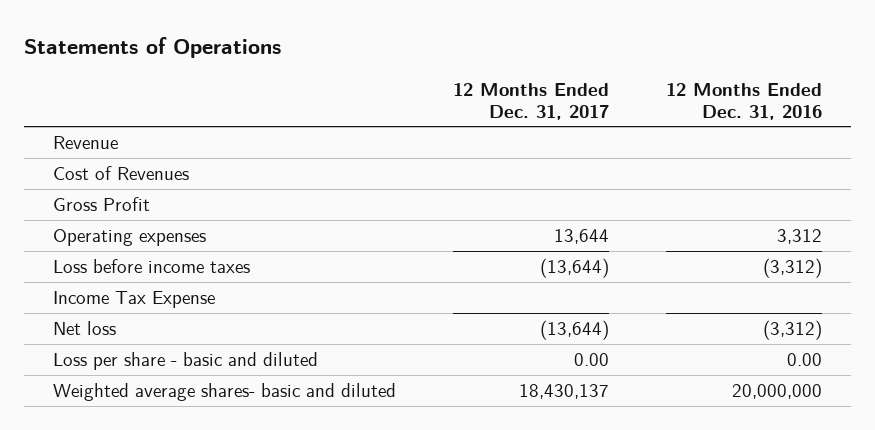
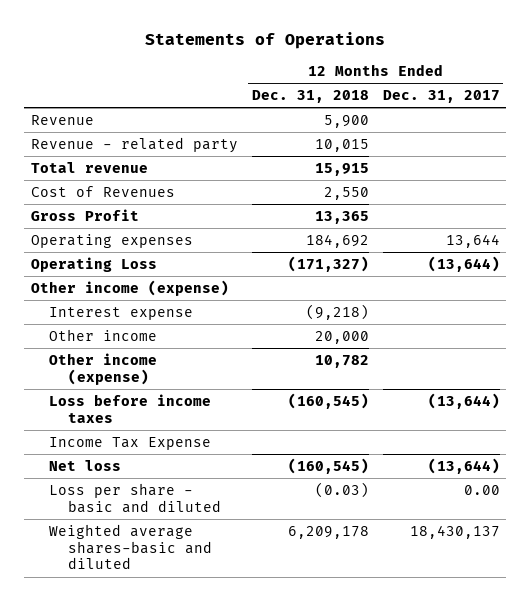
[666,82,823,120] 12 Months Ended Dec. 31, 2016 -> none
none -> [251,90,369,104] Dec. 31, 2018
none -> [30,136,238,153] Revenue - related party
none -> [30,161,148,173] Total revenue
none -> [30,256,157,272] Operating Loss
none -> [30,279,229,296] Other income (expense)
none -> [49,306,194,320] Interest expense
none -> [49,328,158,341] Other income
none -> [49,352,158,385] Other income (expense)
[52,383,396,402] Weighted average shares- basic and diluted -> [49,523,212,570] Weighted average shares-basic and diluted

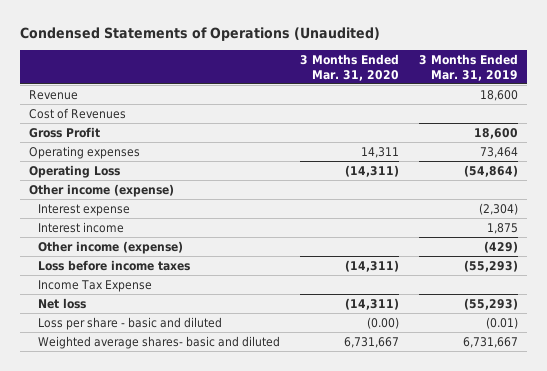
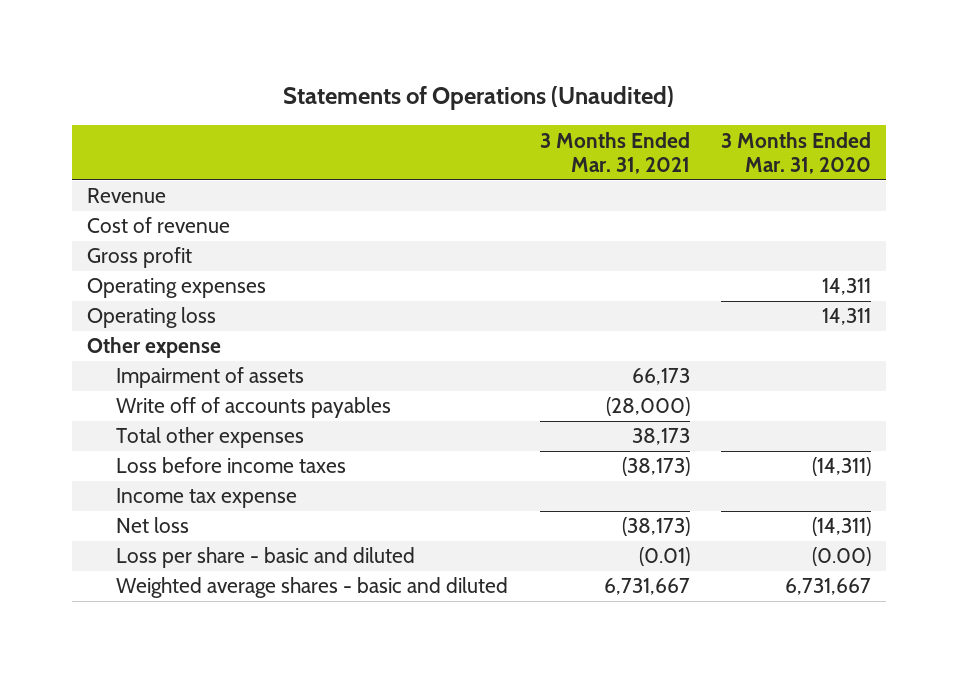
[19,27,380,42] Condensed Statements of Operations (Unaudited) -> [283,86,675,111] Statements of Operations (Unaudited)
[418,53,518,81] 3 Months Ended Mar. 31, 2019 -> none
none -> [539,131,690,175] 3 Months Ended Mar. 31, 2021
[29,107,127,119] Cost of Revenues -> [87,217,231,234] Cost of revenue
[29,126,101,138] Gross Profit -> [87,247,193,269] Gross profit
[38,203,131,216] Interest expense -> none
[38,221,125,233] Interest income -> none
[29,164,121,178] Operating Loss -> [87,307,217,329] Operating loss
[345,164,400,177] (14,311) -> [821,308,871,326] 14,311
[29,183,175,197] Other income (expense) -> [87,337,222,359] Other expense
none -> [116,367,305,389] Impairment of assets
none -> [116,397,392,419] Write off of accounts payables
[38,240,184,254] Other income (expense) -> [116,427,305,449] Total other expenses
[38,279,153,292] Income Tax Expense -> [116,488,298,509] Income tax expense
[38,335,281,349] Weighted average shares- basic and diluted -> [116,577,509,599] Weighted average shares - basic and diluted

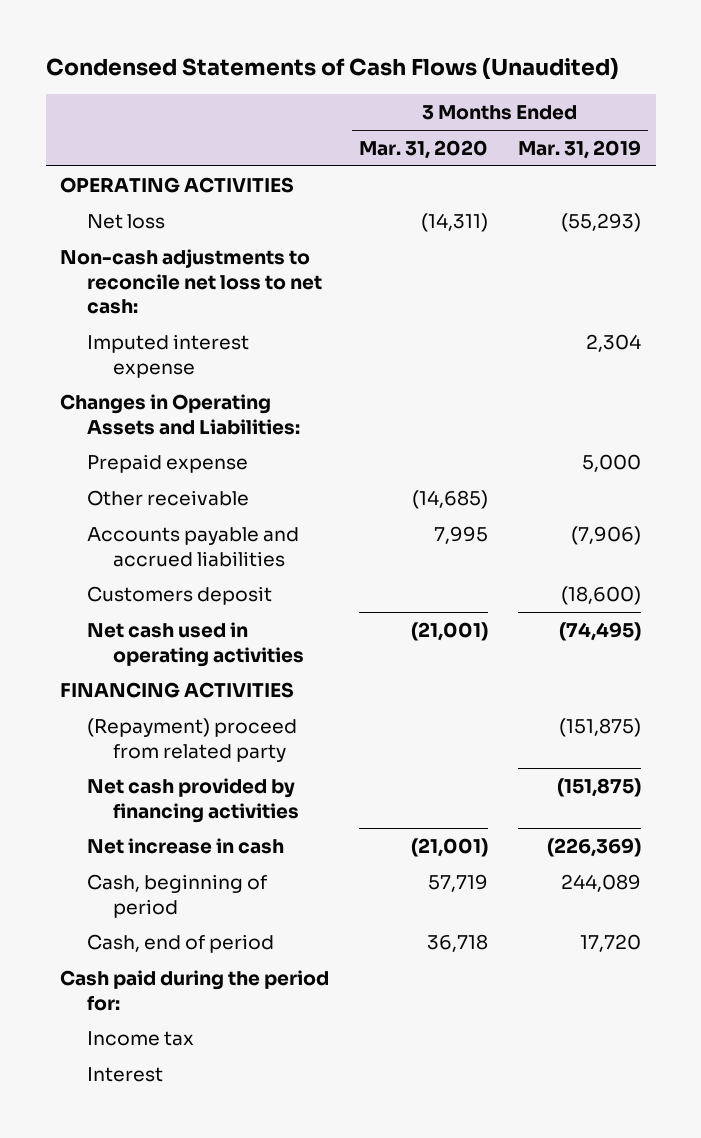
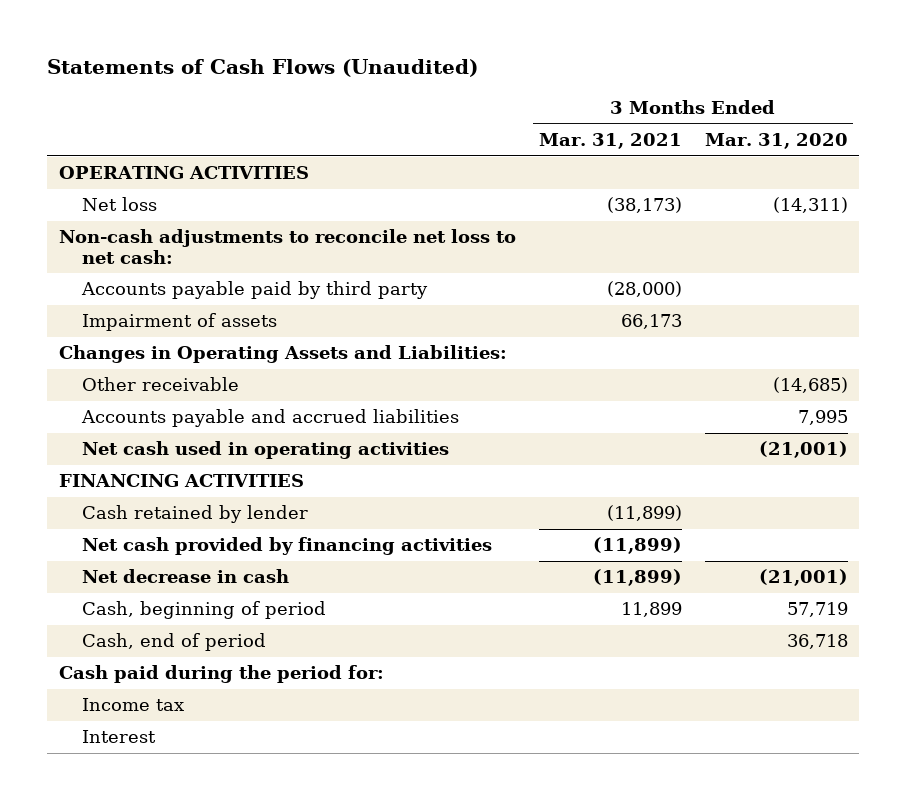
[45,57,619,81] Condensed Statements of Cash Flows (Unaudited) -> [47,59,479,78] Statements of Cash Flows (Unaudited)
[517,139,641,159] Mar. 31, 2019 -> none
none -> [538,133,682,150] Mar. 31, 2021
[86,333,249,378] Imputed interest expense -> none
none -> [81,281,429,300] Accounts payable paid by third party
none -> [82,313,278,332] Impairment of assets
[86,453,248,473] Prepaid expense -> none
[86,585,272,605] Customers deposit -> none
[86,717,297,762] (Repayment) proceed from related party -> none
none -> [82,505,309,524] Cash retained by lender
[86,837,284,854] Net increase in cash -> [82,569,290,584] Net decrease in cash

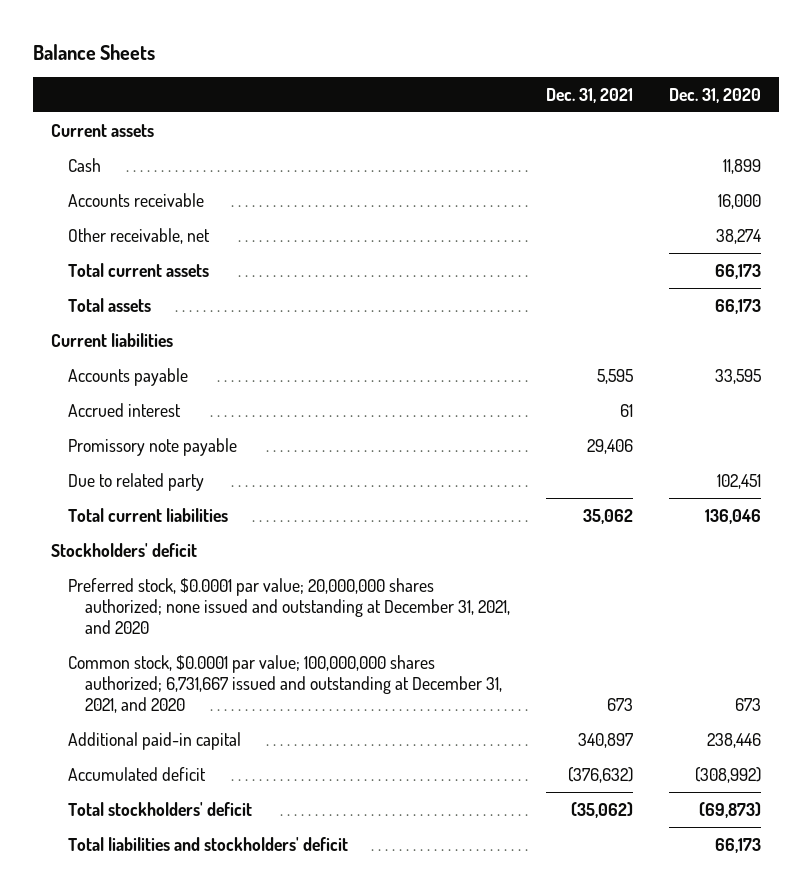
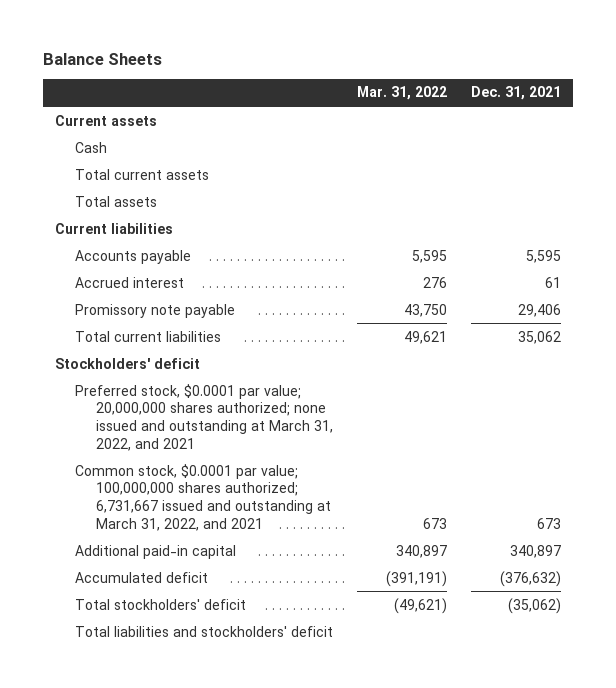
[669,87,762,103] Dec. 31, 2020 -> none
none -> [357,86,448,101] Mar. 31, 2022
[67,192,204,207] Accounts receivable -> none
[67,227,210,244] Other receivable, net -> none
[67,472,204,491] Due to related party -> none
[67,577,510,634] Preferred stock, $0.0001 par value; 20,000,000 shares authorized; none issued and outstanding at December 31, 2021, and 2020 -> [75,383,334,451] Preferred stock, $0.0001 par value; 20,000,000 shares authorized; none issued and outstanding at March 31, 2022, and 2021
[67,654,502,713] Common stock, $0.0001 par value; 100,000,000 shares authorized; 6,731,667 issued and outstanding at December 31, 2021, and 2020 -> [75,463,332,531] Common stock, $0.0001 par value; 100,000,000 shares authorized; 6,731,667 issued and outstanding at March 31, 2022, and 2021

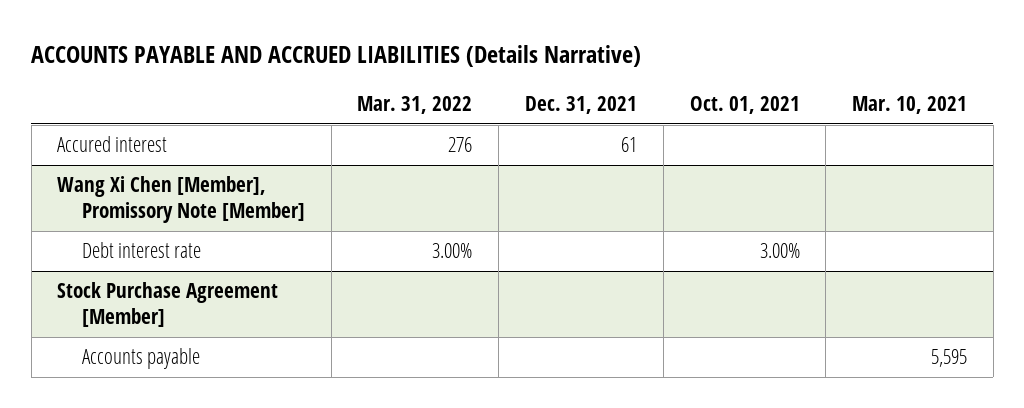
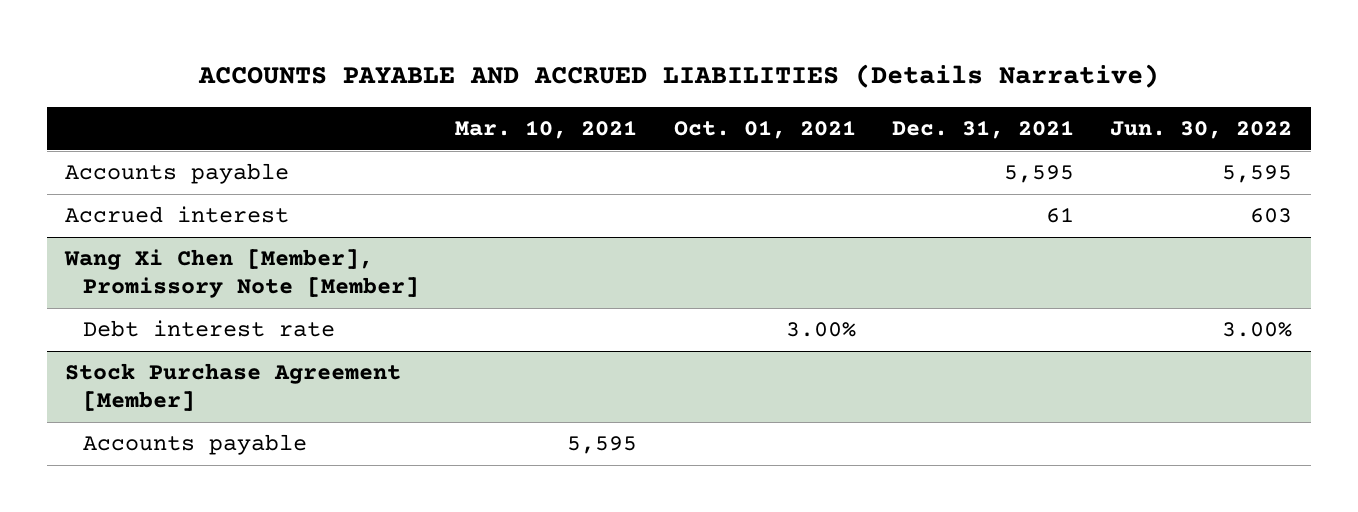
[357,95,473,114] Mar. 31, 2022 -> none
none -> [1110,120,1293,139] Jun. 30, 2022
none -> [65,163,290,185] Accounts payable
[57,136,168,153] Accured interest -> [65,206,290,224] Accrued interest

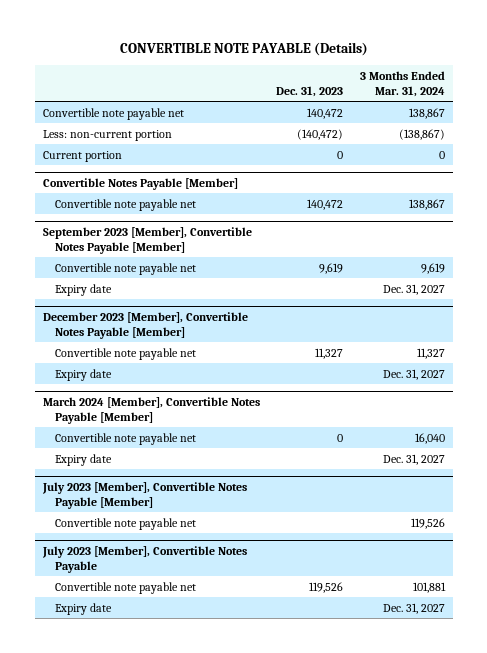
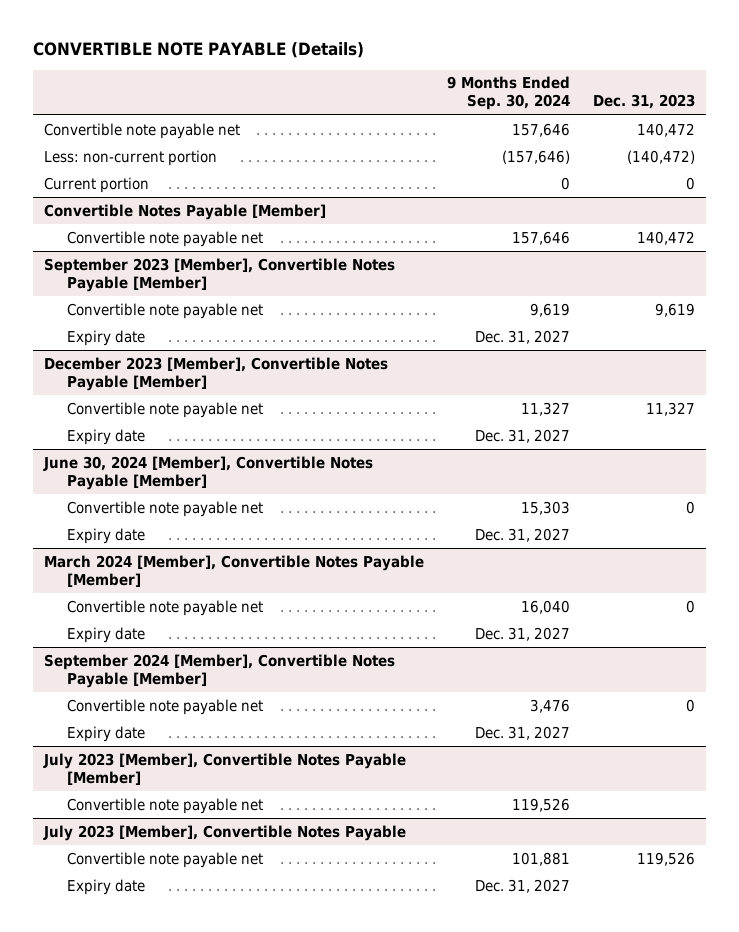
[359,70,445,97] 3 Months Ended Mar. 31, 2024 -> none
none -> [447,76,571,111] 9 Months Ended Sep. 30, 2024
none -> [43,455,374,490] June 30, 2024 [Member], Convertible Notes Payable [Member]
none -> [66,500,263,517] Convertible note payable net
none -> [66,527,145,544] Expiry date
none -> [44,653,396,688] September 2024 [Member], Convertible Notes Payable [Member]
none -> [66,698,263,715] Convertible note payable net
none -> [66,725,145,742] Expiry date

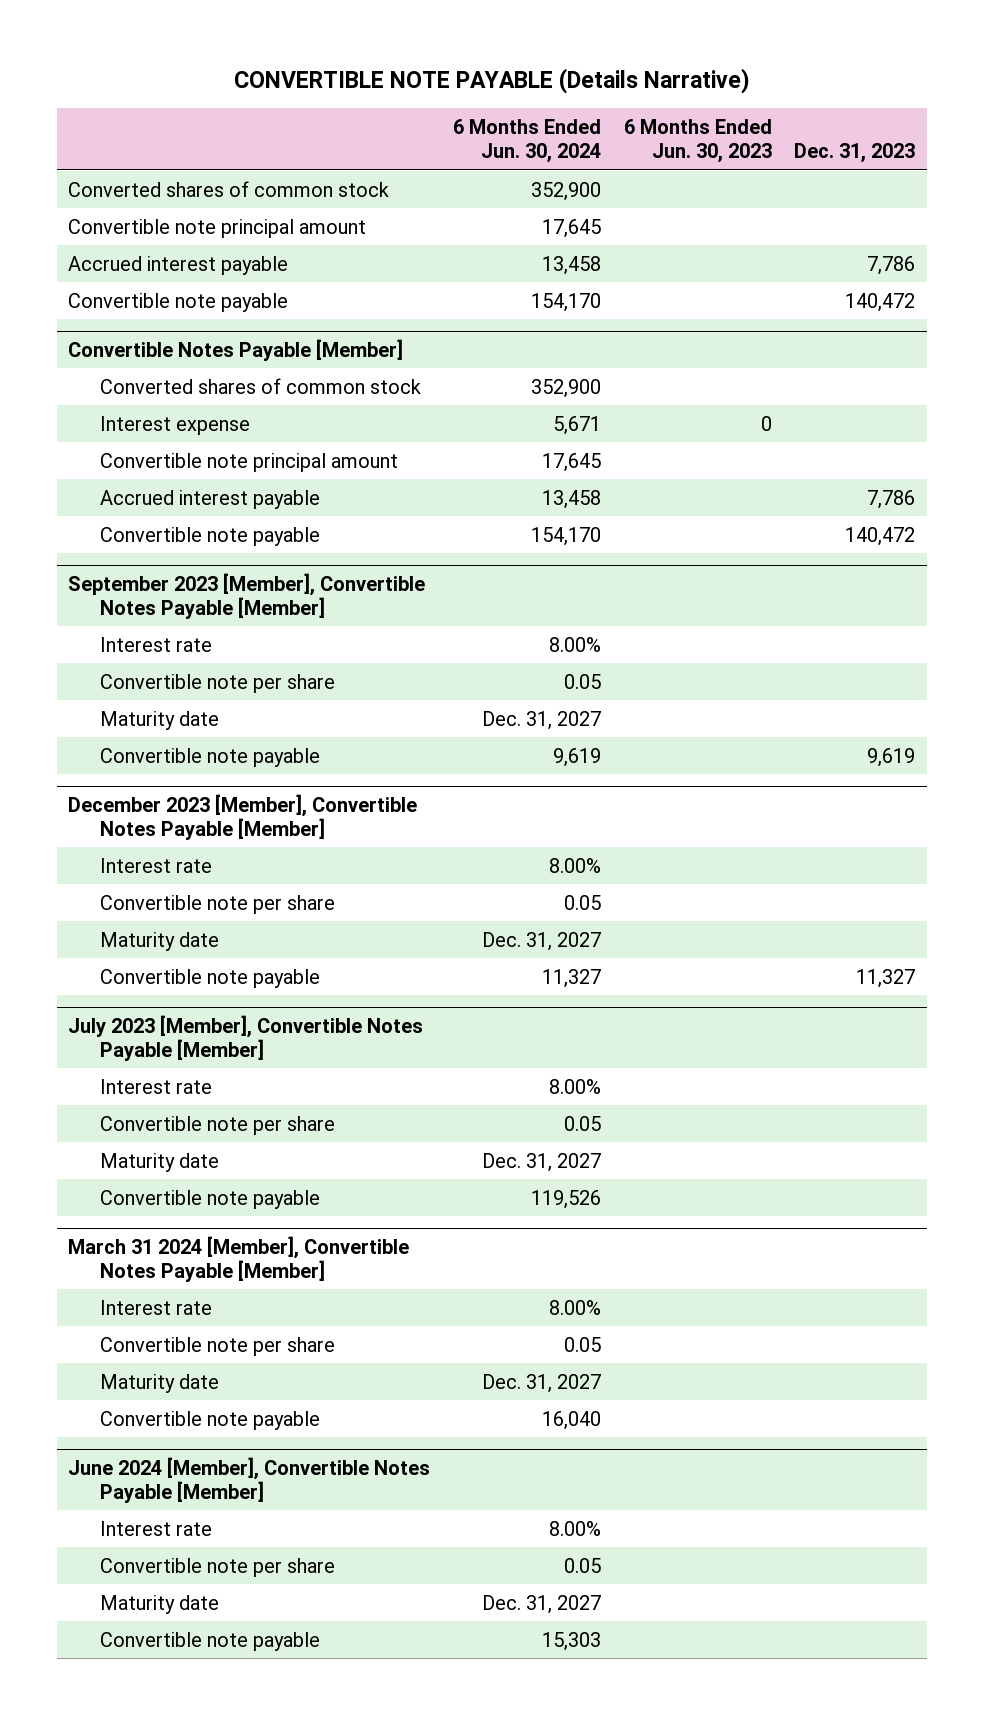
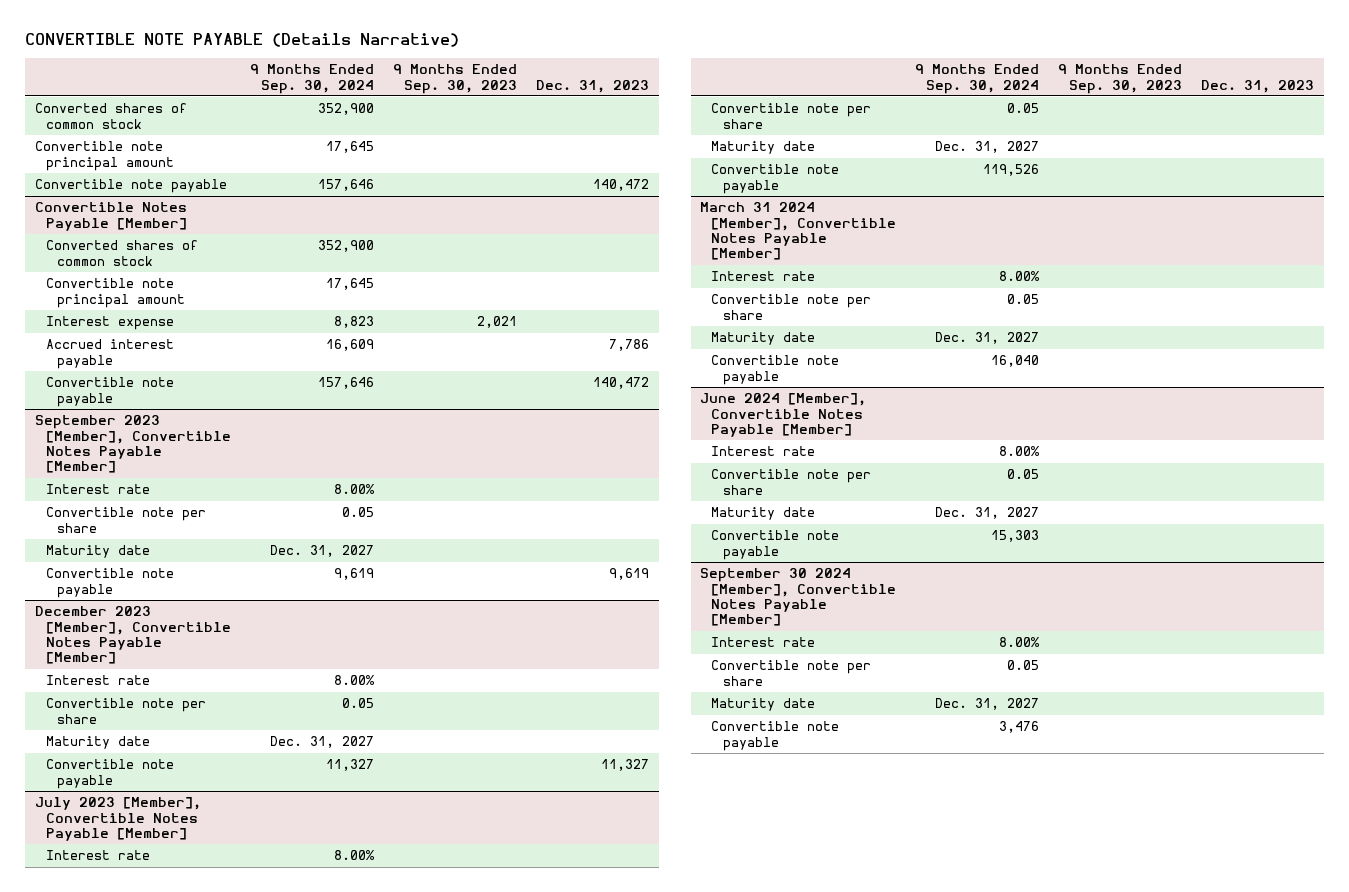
[453,118,602,164] 6 Months Ended Jun. 30, 2024 -> none
[623,118,772,164] 6 Months Ended Jun. 30, 2023 -> none
none -> [250,64,375,94] 9 Months Ended Sep. 30, 2024
none -> [393,64,518,94] 9 Months Ended Sep. 30, 2023
[68,255,289,275] Accrued interest payable -> none
[100,415,251,435] Interest expense -> [46,316,175,331] Interest expense
none -> [700,568,897,627] September 30 2024 [Member], Convertible Notes Payable [Member]
none -> [711,637,816,648] Interest rate
none -> [711,660,872,686] Convertible note per share
none -> [711,698,816,712] Maturity date
none -> [711,721,840,751] Convertible note payable

